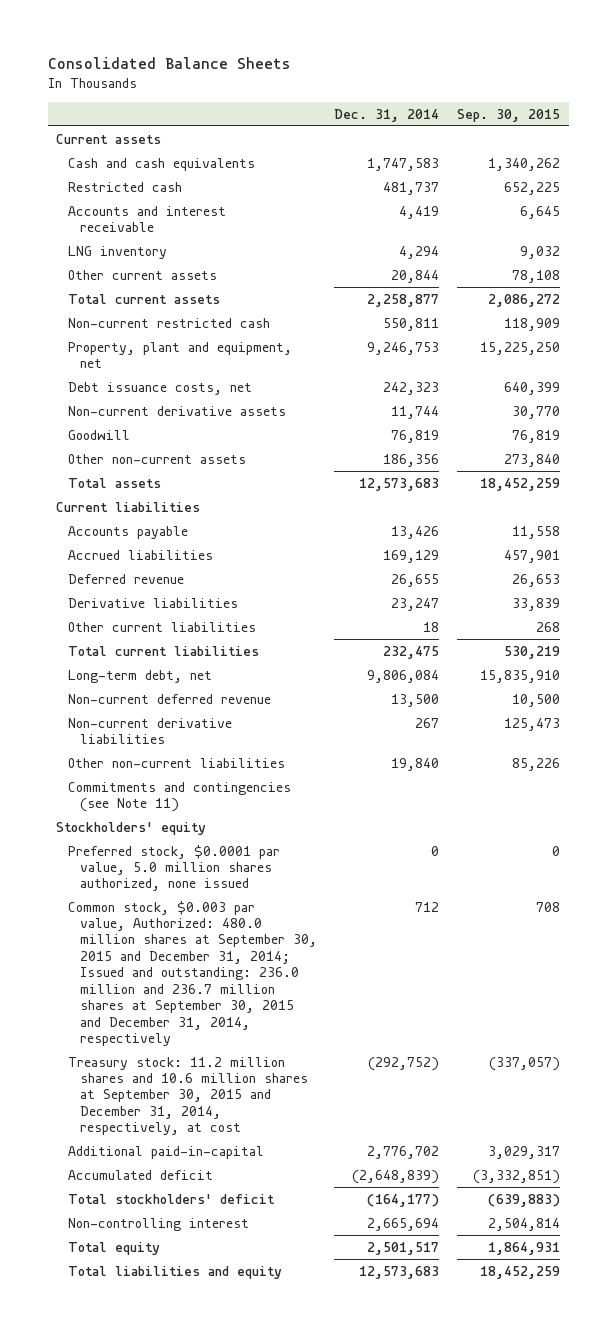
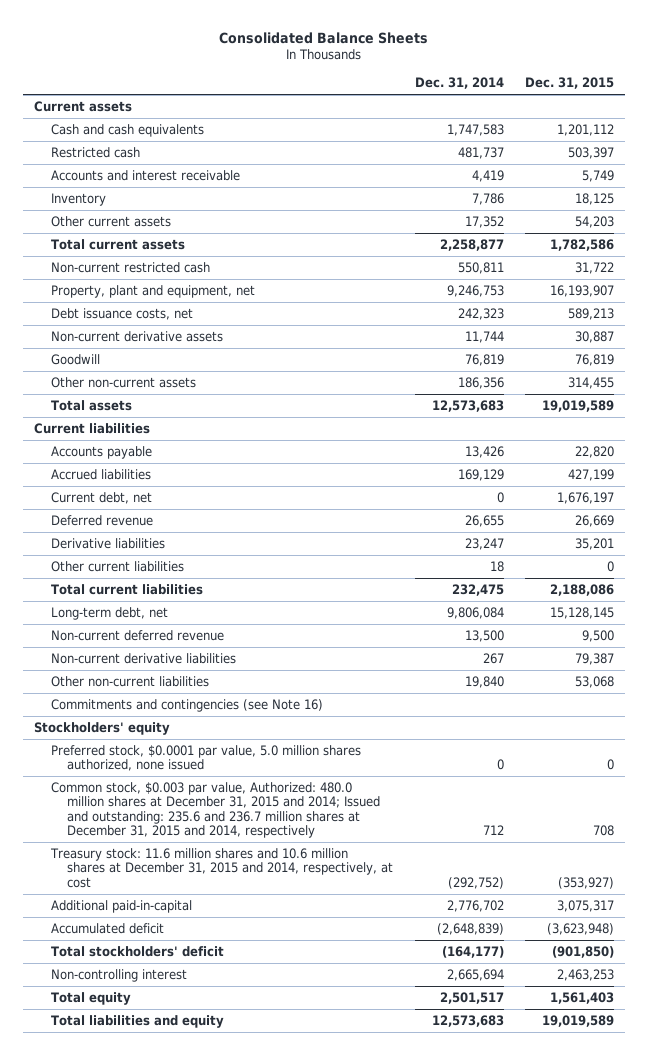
[456,108,560,122] Sep. 30, 2015 -> none
none -> [524,77,614,90] Dec. 31, 2015
[68,245,168,259] LNG inventory -> [50,192,106,206] Inventory
[399,245,440,259] 4,294 -> [471,192,504,205] 7,786
[391,269,440,283] 20,844 -> [464,215,504,228] 17,352
none -> [50,491,152,504] Current debt, net
[68,781,292,813] Commitments and contingencies (see Note 11) -> [50,698,323,712] Commitments and contingencies (see Note 16)
[68,900,317,1047] Common stock, $0.003 par value, Authorized: 480.0 million shares at September 30, 2015 and December 31, 2014; Issued and outstanding: 236.0 million and 236.7 million shares at September 30, 2015 and December 31, 2014, respectively -> [50,781,381,839] Common stock, $0.003 par value, Authorized: 480.0 million shares at December 31, 2015 and 2014; Issued and outstanding: 235.6 and 236.7 million shares at December 31, 2015 and 2014, respectively
[68,1056,308,1136] Treasury stock: 11.2 million shares and 10.6 million shares at September 30, 2015 and December 31, 2014, respectively, at cost -> [49,847,394,888] Treasury stock: 11.6 million shares and 10.6 million shares at December 31, 2015 and 2014, respectively, at cost

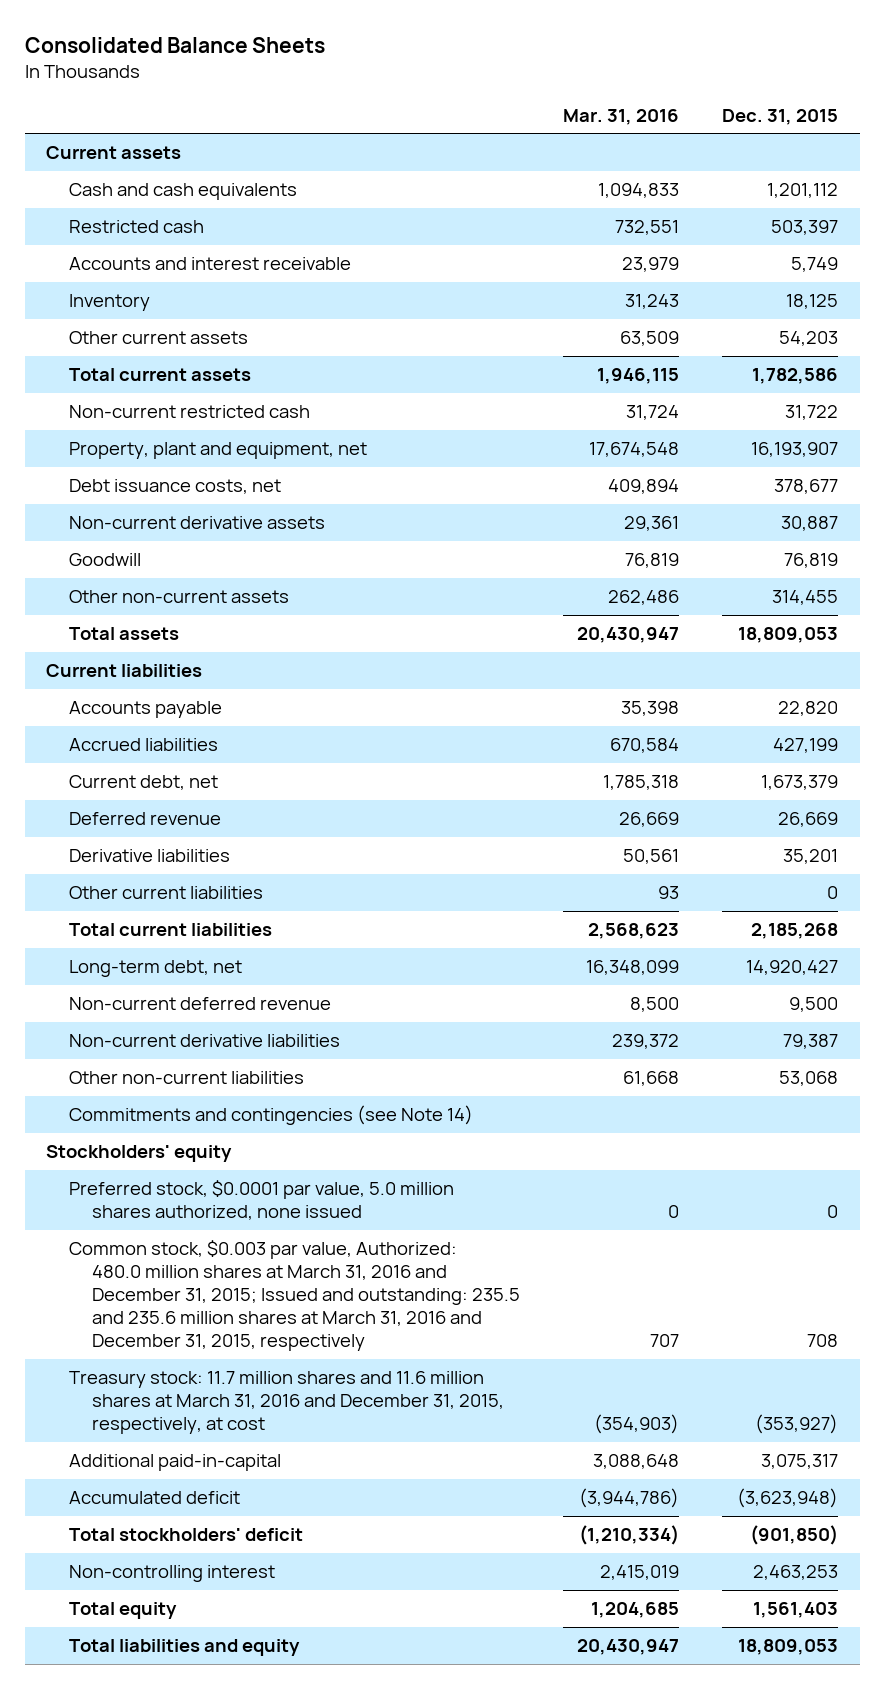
[414,77,504,90] Dec. 31, 2014 -> none
none -> [562,108,679,125] Mar. 31, 2016
[567,307,614,320] 589,213 -> [774,479,839,495] 378,677
[541,399,614,412] 19,019,589 -> [738,627,839,644] 18,809,053
[556,491,614,504] 1,676,197 -> [761,775,839,791] 1,673,379
[549,583,614,596] 2,188,086 -> [751,923,839,940] 2,185,268
[549,606,614,619] 15,128,145 -> [746,960,839,976] 14,920,427
[50,698,323,712] Commitments and contingencies (see Note 16) -> [68,1105,473,1126] Commitments and contingencies (see Note 14)
[50,781,381,839] Common stock, $0.003 par value, Authorized: 480.0 million shares at December 31, 2015 and 2014; Issued and outstanding: 235.6 and 236.7 million shares at December 31, 2015 and 2014, respectively -> [68,1240,520,1352] Common stock, $0.003 par value, Authorized: 480.0 million shares at March 31, 2016 and December 31, 2015; Issued and outstanding: 235.5 and 235.6 million shares at March 31, 2016 and December 31, 2015, respectively
[49,847,394,888] Treasury stock: 11.6 million shares and 10.6 million shares at December 31, 2015 and 2014, respectively, at cost -> [68,1371,504,1435] Treasury stock: 11.7 million shares and 11.6 million shares at March 31, 2016 and December 31, 2015, respectively, at cost
[541,1014,614,1027] 19,019,589 -> [738,1639,839,1656] 18,809,053

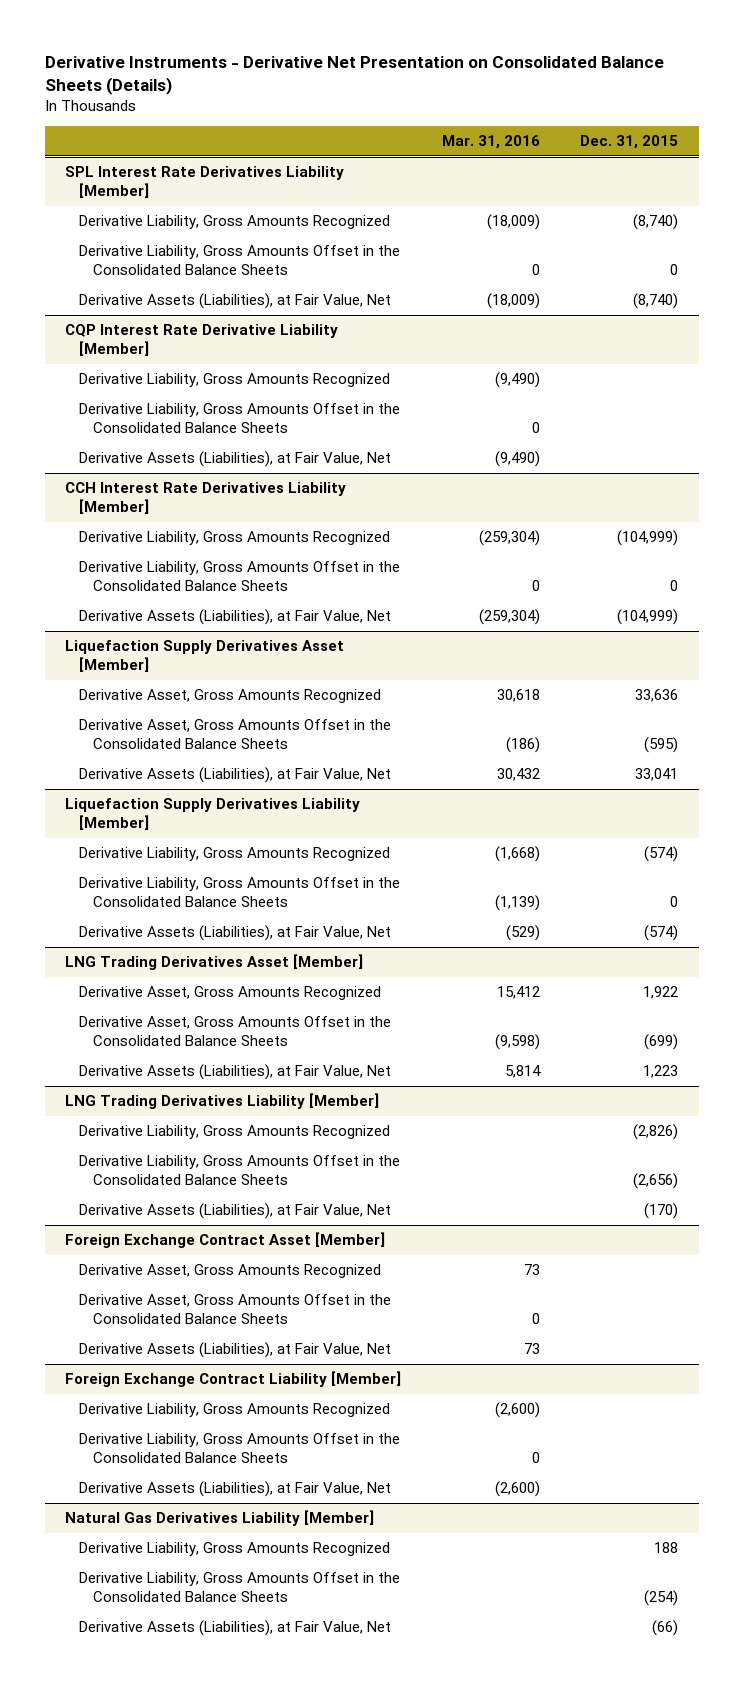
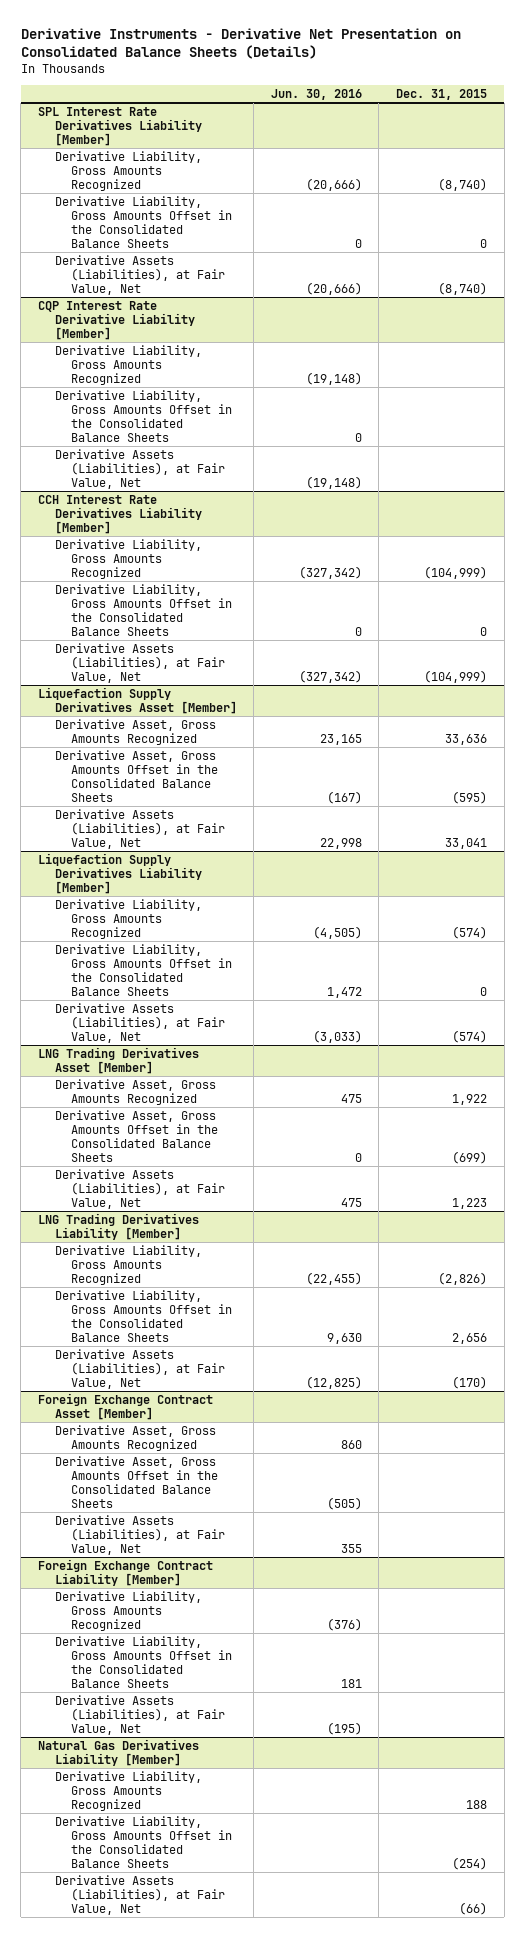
[441,135,540,150] Mar. 31, 2016 -> none
none -> [270,88,362,100] Jun. 30, 2016
[633,1172,679,1189] (2,656) -> [452,1332,488,1344] 2,656

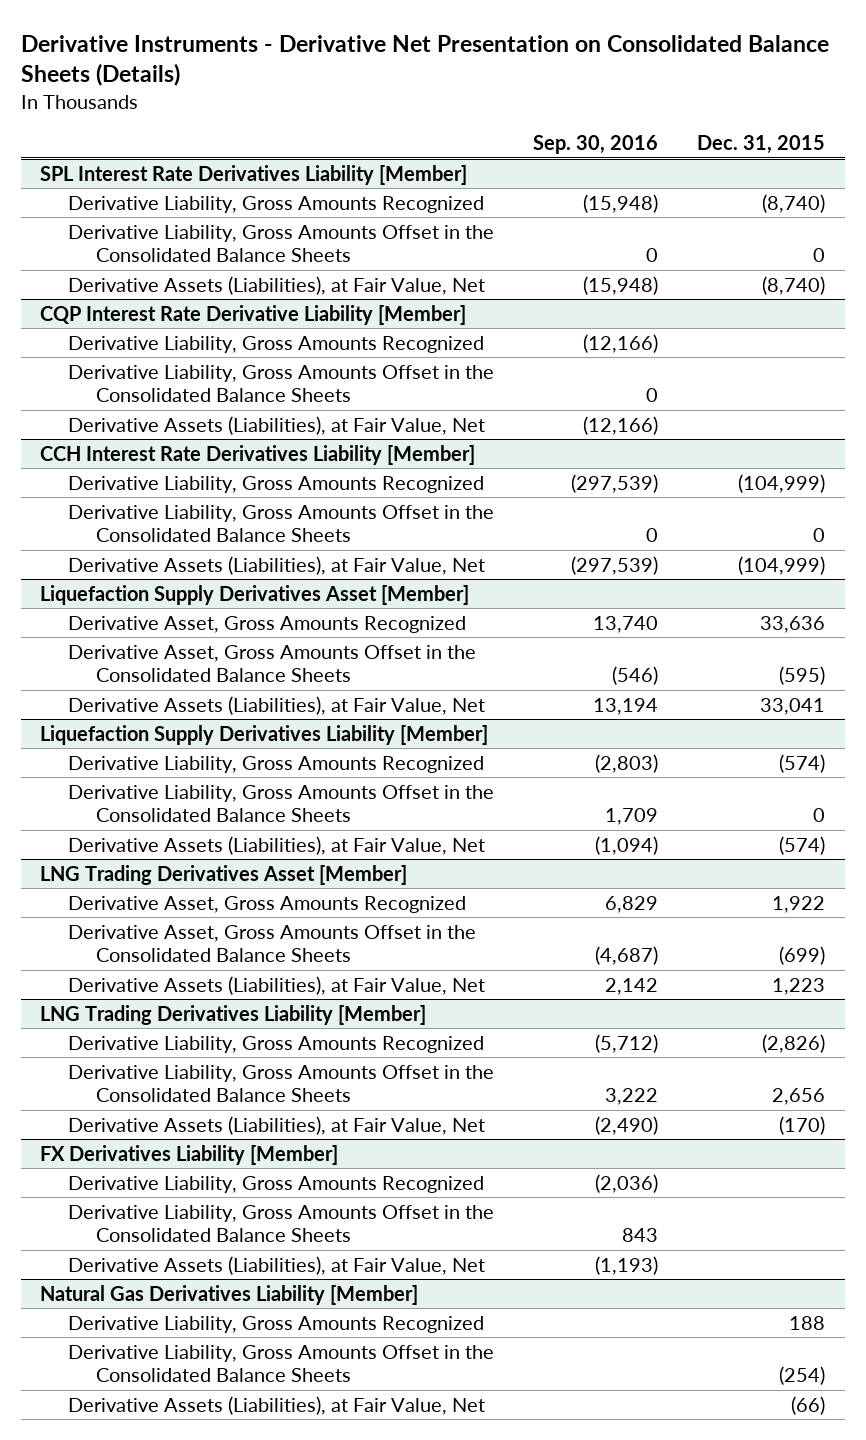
[270,88,362,100] Jun. 30, 2016 -> none
none -> [533,135,659,155] Sep. 30, 2016
[38,1392,214,1420] Foreign Exchange Contract Asset [Member] -> none
[54,1424,216,1451] Derivative Asset, Gross Amounts Recognized -> none
[54,1455,219,1508] Derivative Asset, Gross Amounts Offset in the Consolidated Balance Sheets -> none
[54,1514,226,1555] Derivative Assets (Liabilities), at Fair Value, Net -> none
[38,1558,214,1586] Foreign Exchange Contract Liability [Member] -> [40,1144,339,1165] FX Derivatives Liability [Member]

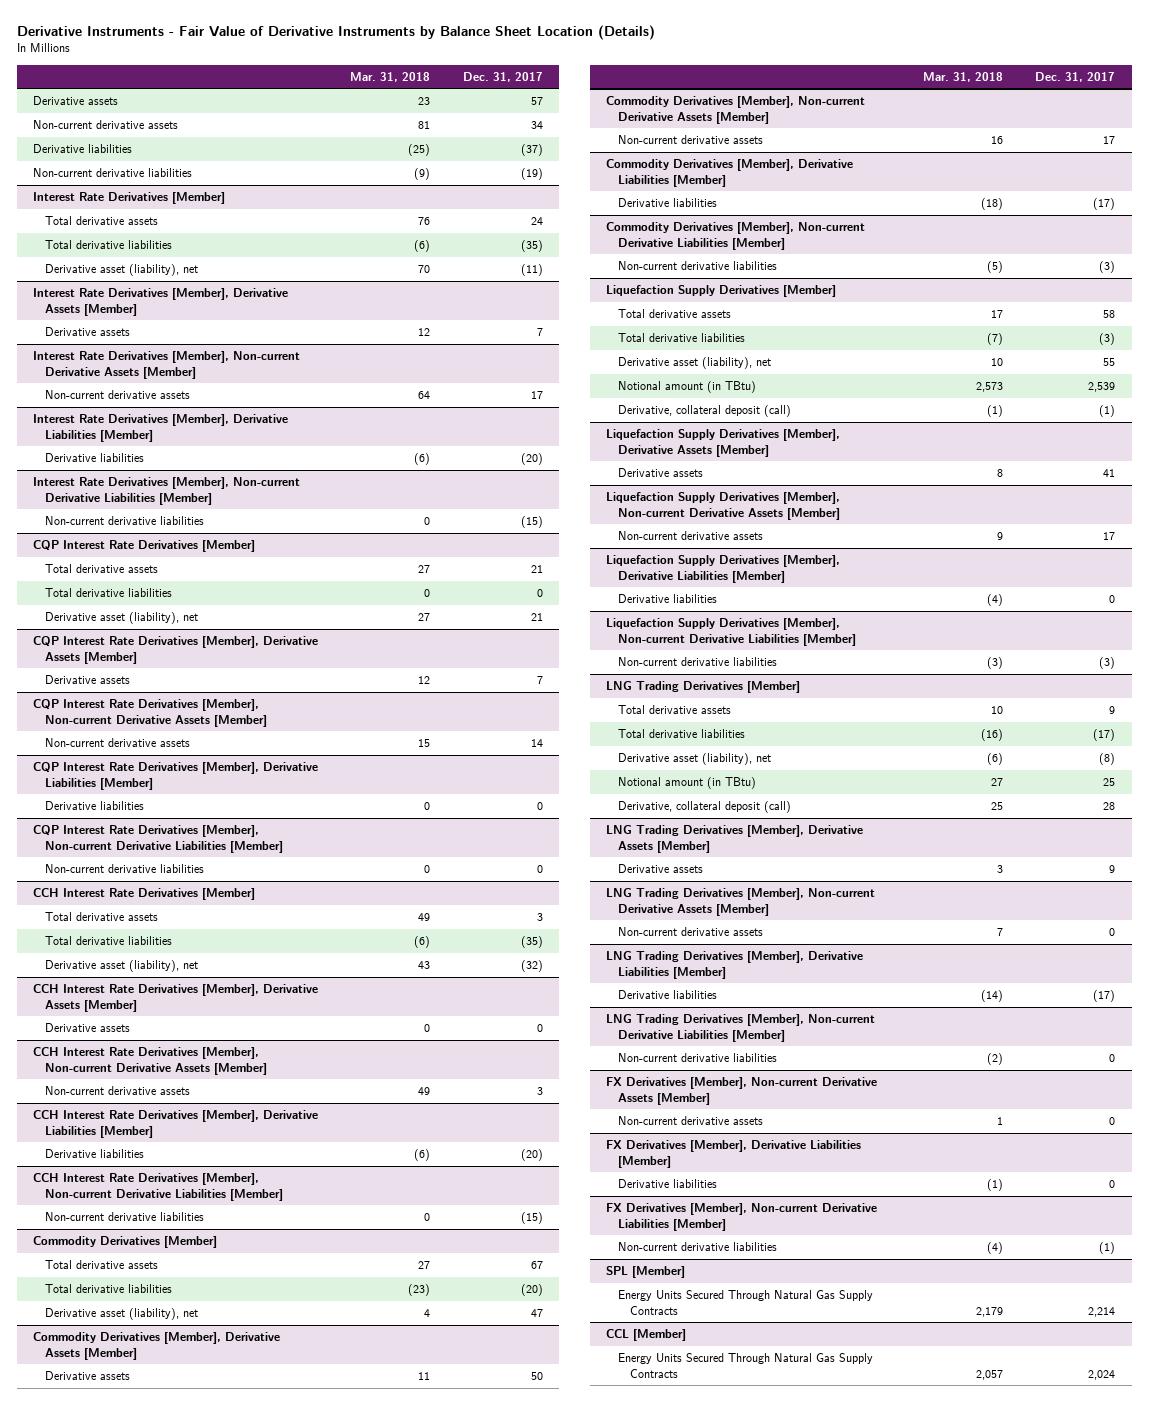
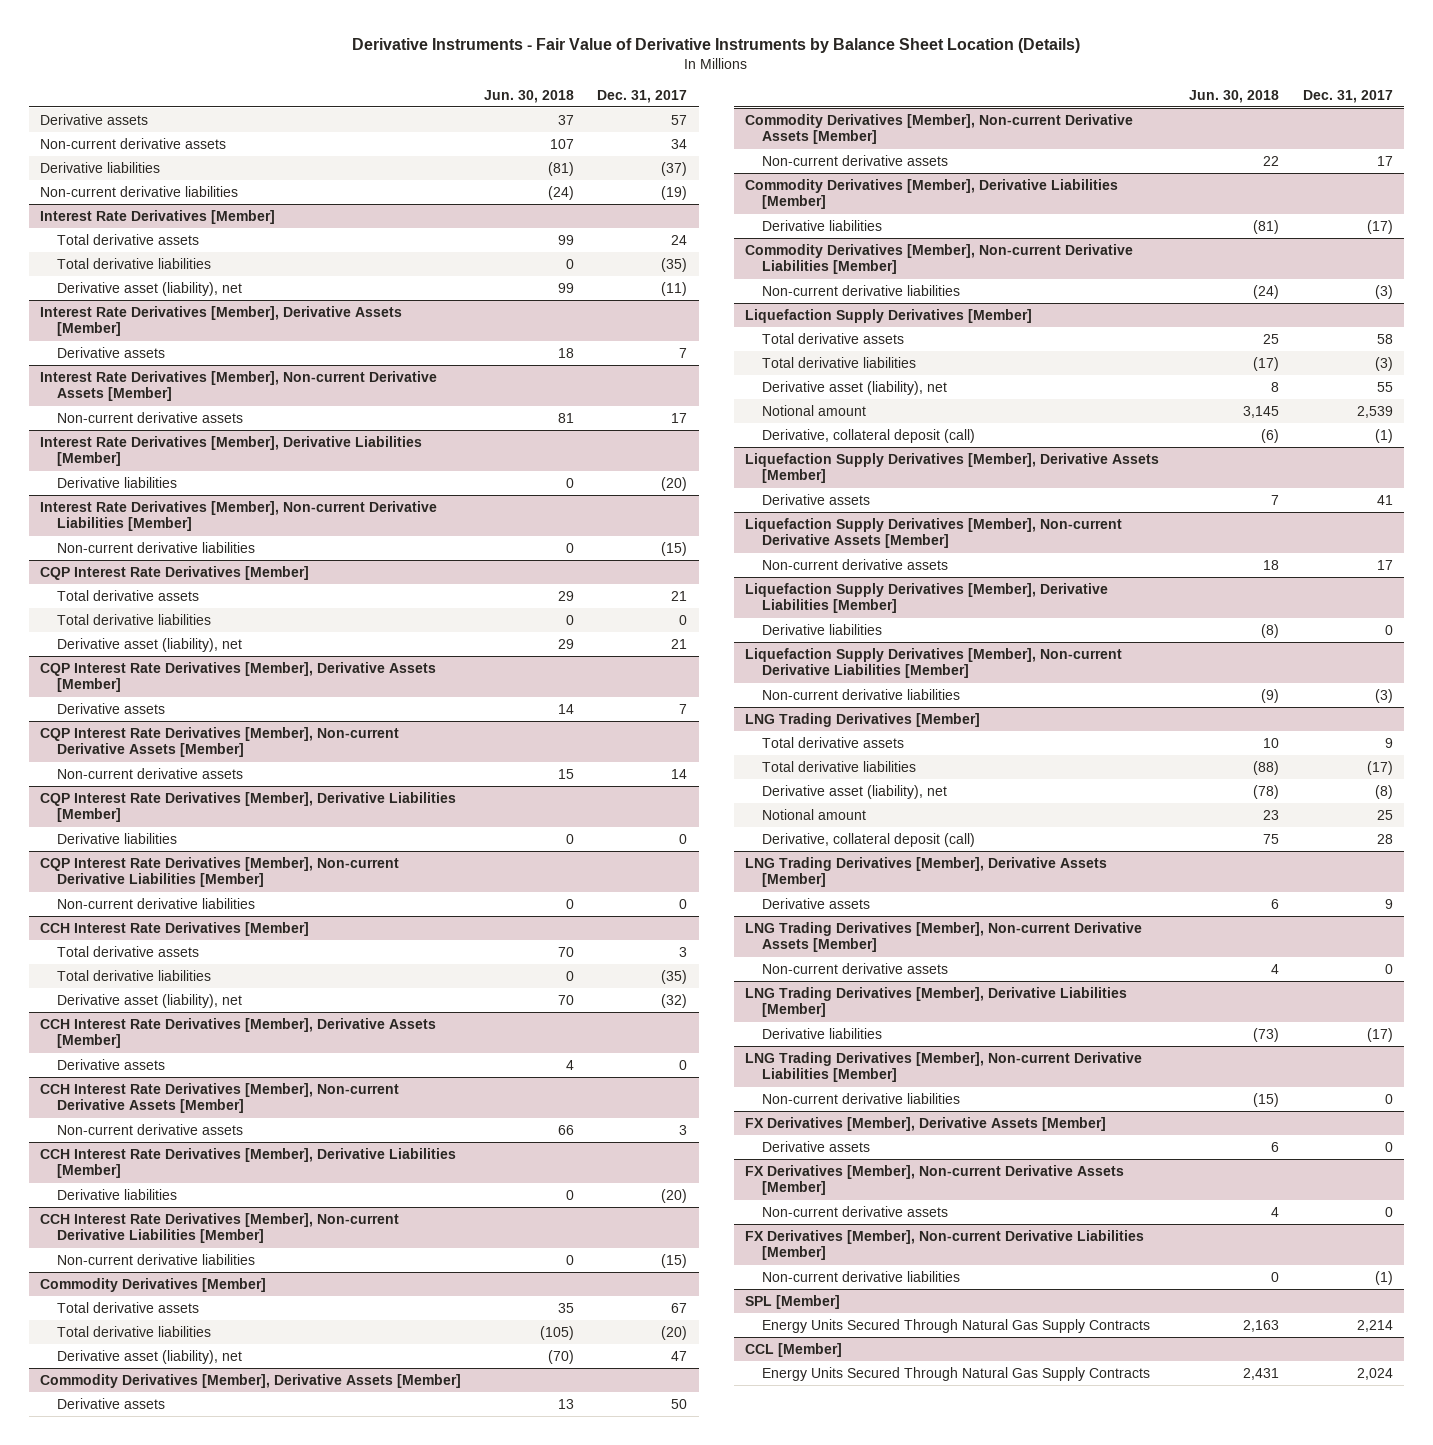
[350,71,431,82] Mar. 31, 2018 -> none
none -> [484,89,575,103] Jun. 30, 2018
[617,381,756,394] Notional amount (in TBtu) -> [762,404,867,416] Notional amount
[617,777,756,790] Notional amount (in TBtu) -> [762,808,867,820] Notional amount
none -> [745,1116,1107,1131] FX Derivatives [Member], Derivative Assets [Member]
none -> [762,1140,871,1152] Derivative assets
[605,1139,861,1168] FX Derivatives [Member], Derivative Liabilities [Member] -> none
[617,1179,717,1189] Derivative liabilities -> none

